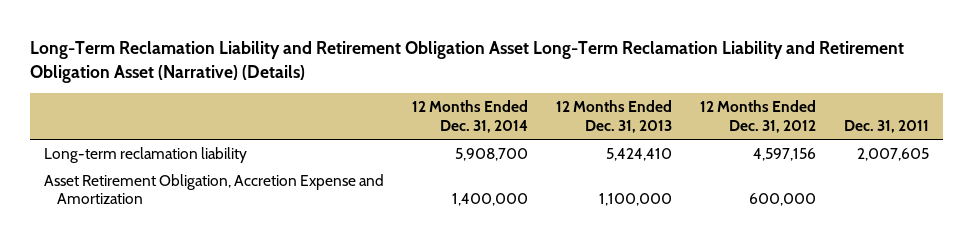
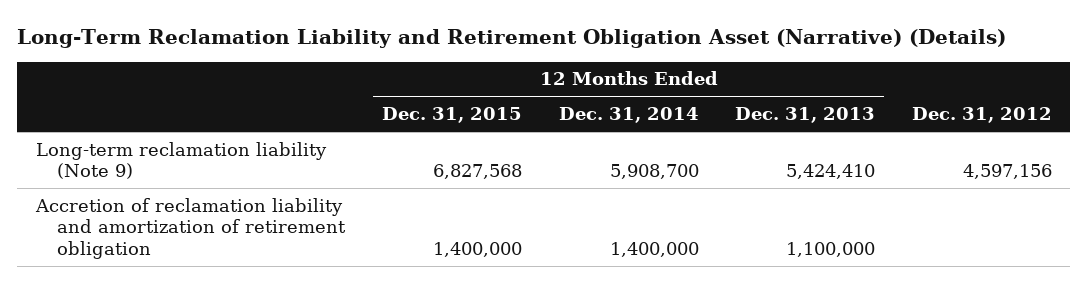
[30,41,905,83] Long-Term Reclamation Liability and Retirement Obligation Asset Long-Term Reclamation Liability and Retirement Obligation Asset (Narrative) (Details) -> [17,29,1007,49] Long-Term Reclamation Liability and Retirement Obligation Asset (Narrative) (Details)
[699,100,816,133] 12 Months Ended Dec. 31, 2012 -> none
[843,119,929,133] Dec. 31, 2011 -> none
none -> [381,107,522,124] Dec. 31, 2015
none -> [911,107,1052,124] Dec. 31, 2012
[44,147,248,164] Long-term reclamation liability -> [35,141,327,180] Long-term reclamation liability (Note 9)
[44,174,385,205] Asset Retirement Obligation, Accretion Expense and Amortization -> [34,197,347,259] Accretion of reclamation liability and amortization of retirement obligation

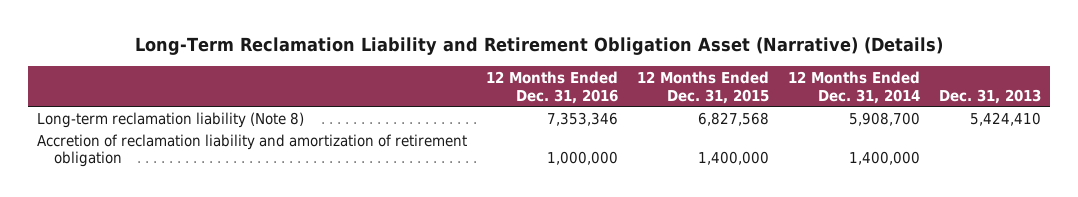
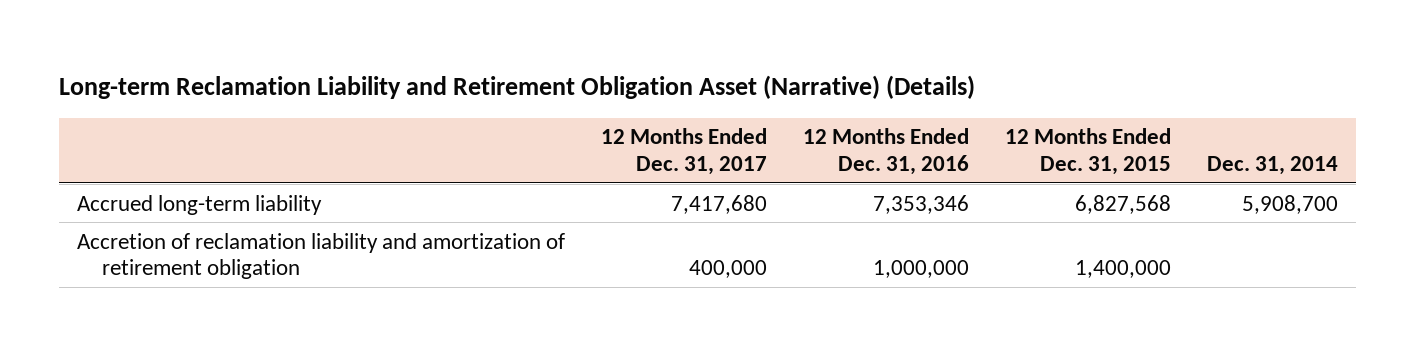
[135,37,944,56] Long-Term Reclamation Liability and Retirement Obligation Asset (Narrative) (Details) -> [59,74,976,99] Long-term Reclamation Liability and Retirement Obligation Asset (Narrative) (Details)
[788,71,921,104] 12 Months Ended Dec. 31, 2014 -> none
[938,88,1041,104] Dec. 31, 2013 -> none
none -> [601,128,768,175] 12 Months Ended Dec. 31, 2017
none -> [1206,155,1338,175] Dec. 31, 2014
[37,111,305,128] Long-term reclamation liability (Note 8) -> [77,194,323,215] Accrued long-term liability

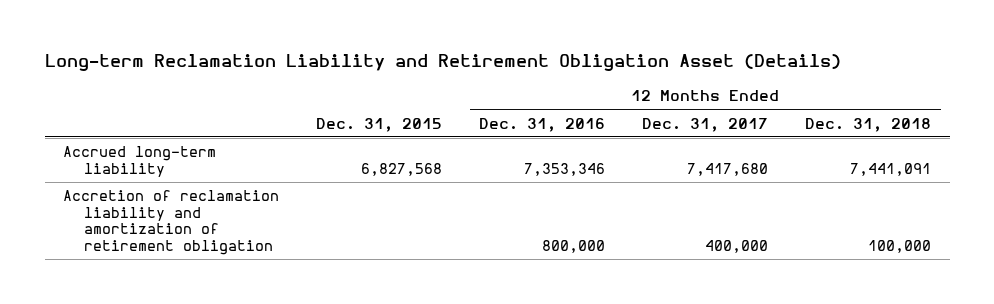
[59,74,976,99] Long-term Reclamation Liability and Retirement Obligation Asset (Narrative) (Details) -> [44,54,841,72] Long-term Reclamation Liability and Retirement Obligation Asset (Details)
[1004,128,1171,175] 12 Months Ended Dec. 31, 2015 -> none
[1206,155,1338,175] Dec. 31, 2014 -> none
none -> [316,117,443,132] Dec. 31, 2015
none -> [805,117,932,132] Dec. 31, 2018
[873,260,970,279] 1,000,000 -> [542,240,606,254] 800,000

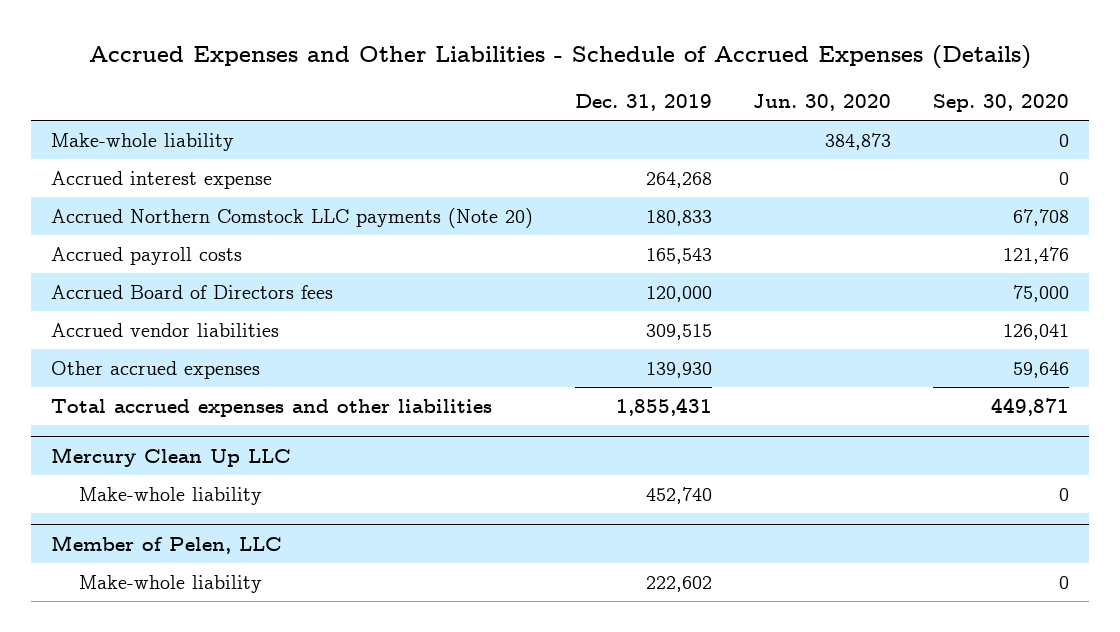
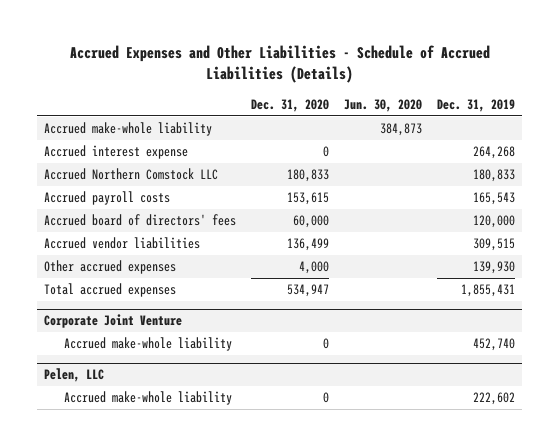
[88,44,1031,69] Accrued Expenses and Other Liabilities - Schedule of Accrued Expenses (Details) -> [69,45,490,84] Accrued Expenses and Other Liabilities - Schedule of Accrued Liabilities (Details)
[932,93,1069,112] Sep. 30, 2020 -> none
none -> [251,98,330,112] Dec. 31, 2020
[51,133,235,152] Make-whole liability -> [44,122,213,137] Accrued make-whole liability
[51,208,534,229] Accrued Northern Comstock LLC payments (Note 20) -> [44,168,219,181] Accrued Northern Comstock LLC
[51,285,334,300] Accrued Board of Directors fees -> [44,214,237,227] Accrued board of directors' fees
[51,399,493,418] Total accrued expenses and other liabilities -> [44,283,177,298] Total accrued expenses
[51,446,292,467] Mercury Clean Up LLC -> [44,314,183,329] Corporate Joint Venture
[78,487,262,506] Make-whole liability -> [64,337,233,352] Accrued make-whole liability
[51,534,283,554] Member of Pelen, LLC -> [44,368,105,383] Pelen, LLC
[78,575,262,594] Make-whole liability -> [64,391,233,406] Accrued make-whole liability

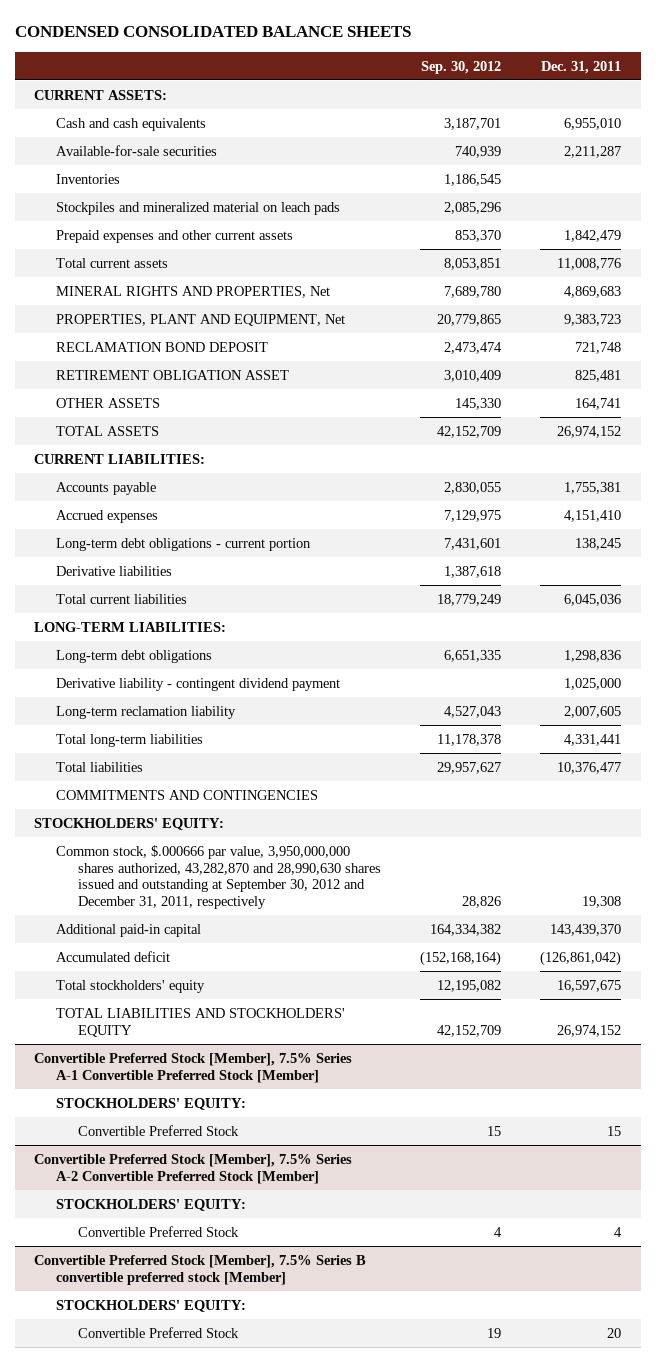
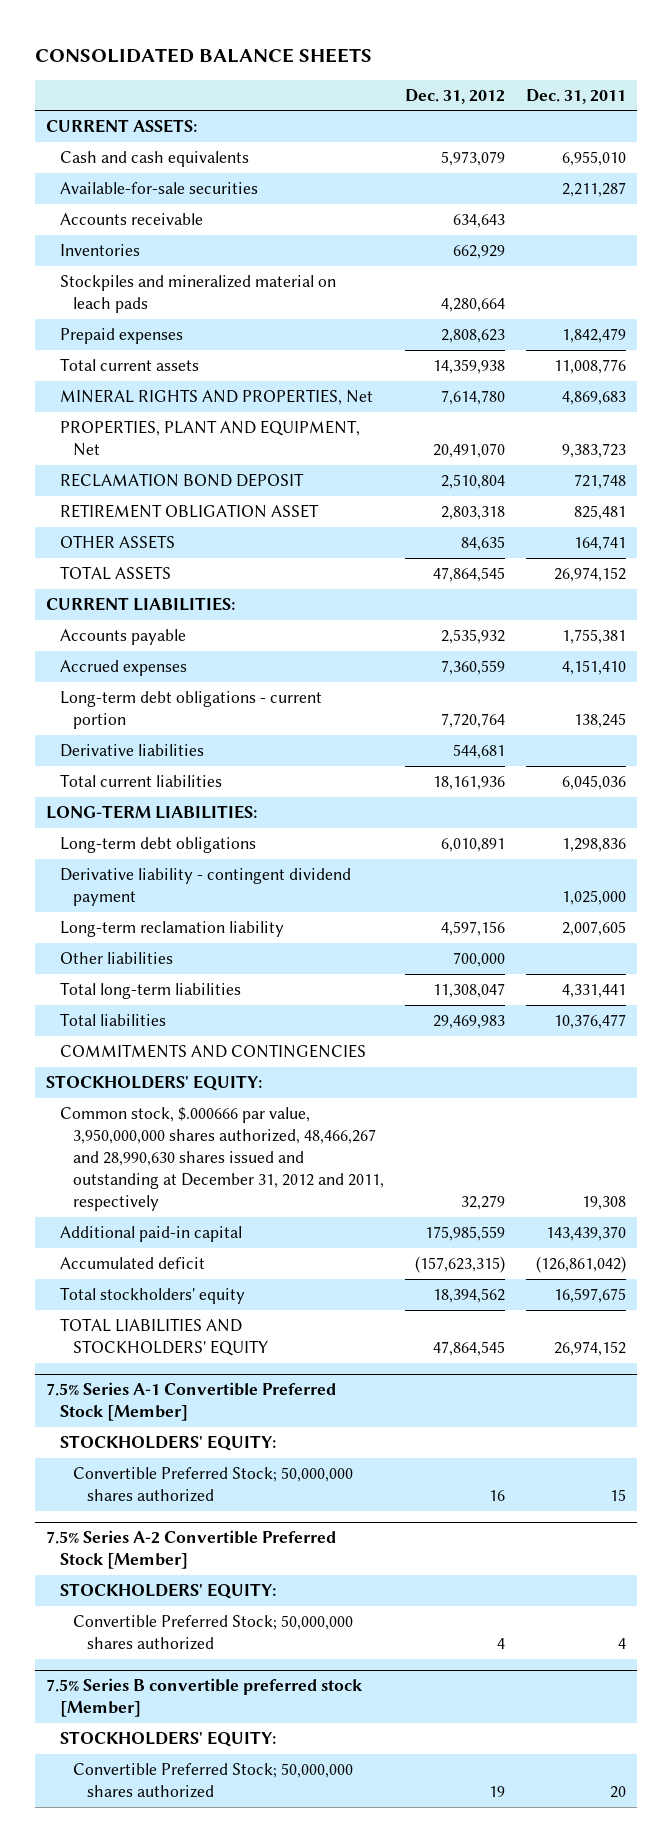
[14,26,411,38] CONDENSED CONSOLIDATED BALANCE SHEETS -> [35,48,373,64] CONSOLIDATED BALANCE SHEETS
[421,60,502,74] Sep. 30, 2012 -> none
none -> [405,88,506,104] Dec. 31, 2012
none -> [59,212,203,225] Accounts receivable
[56,229,294,243] Prepaid expenses and other current assets -> [59,327,183,344] Prepaid expenses
none -> [59,951,173,964] Other liabilities
[56,844,381,910] Common stock, $.000666 par value, 3,950,000,000 shares authorized, 43,282,870 and 28,990,630 shares issued and outstanding at September 30, 2012 and December 31, 2011, respectively -> [59,1106,385,1212] Common stock, $.000666 par value, 3,950,000,000 shares authorized, 48,466,267 and 28,990,630 shares issued and outstanding at December 31, 2012 and 2011, respectively
[34,1052,353,1083] Convertible Preferred Stock [Member], 7.5% Series A-1 Convertible Preferred Stock [Member] -> [46,1382,337,1422] 7.5% Series A-1 Convertible Preferred Stock [Member]
[77,1124,239,1136] Convertible Preferred Stock -> [73,1466,354,1503] Convertible Preferred Stock; 50,000,000 shares authorized
[34,1153,353,1184] Convertible Preferred Stock [Member], 7.5% Series A-2 Convertible Preferred Stock [Member] -> [46,1530,337,1570] 7.5% Series A-2 Convertible Preferred Stock [Member]
[77,1225,239,1237] Convertible Preferred Stock -> [73,1614,354,1651] Convertible Preferred Stock; 50,000,000 shares authorized
[34,1254,367,1285] Convertible Preferred Stock [Member], 7.5% Series B convertible preferred stock [Member] -> [46,1678,364,1718] 7.5% Series B convertible preferred stock [Member]
[77,1326,239,1338] Convertible Preferred Stock -> [73,1762,354,1799] Convertible Preferred Stock; 50,000,000 shares authorized

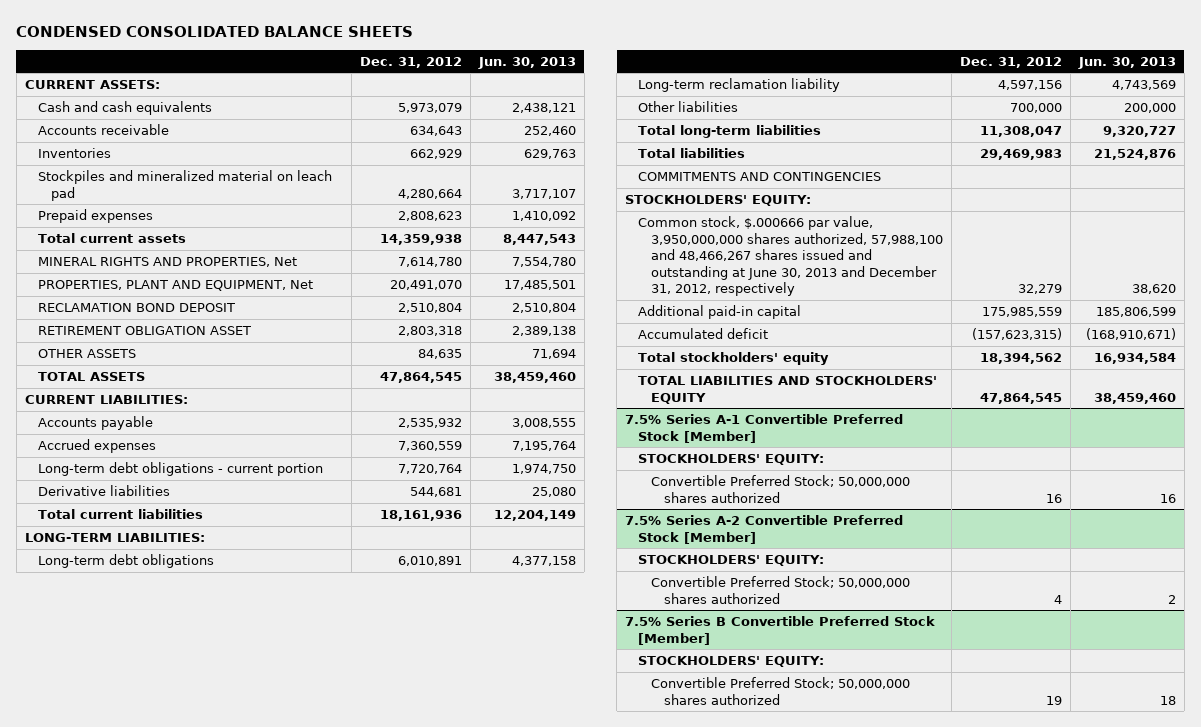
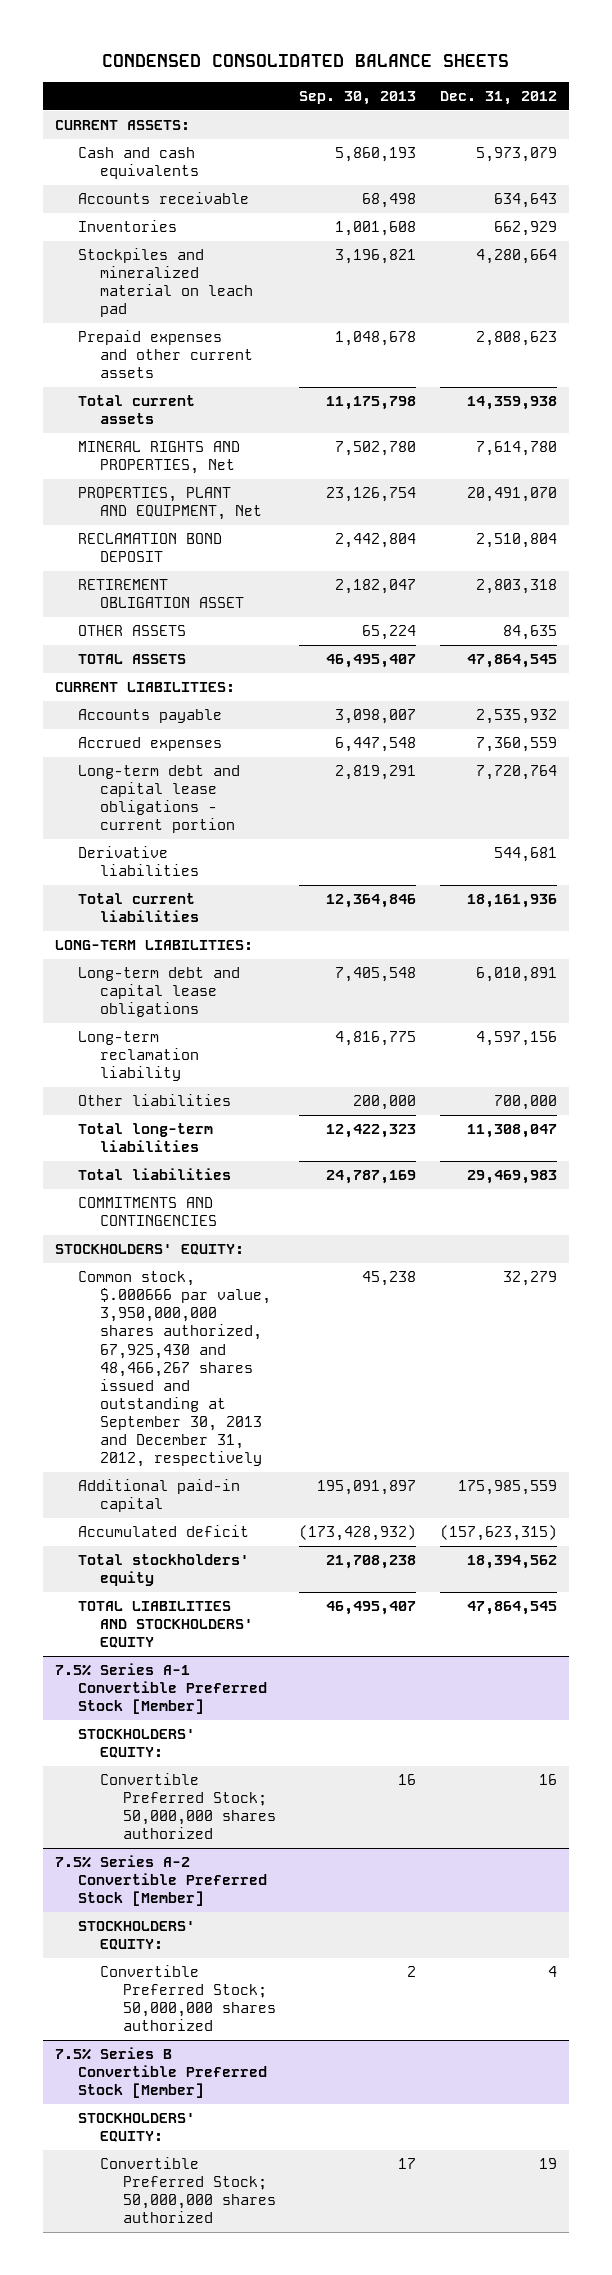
[477,56,576,69] Jun. 30, 2013 -> none
none -> [299,91,417,106] Sep. 30, 2013
[37,209,153,224] Prepaid expenses -> [77,330,254,379] Prepaid expenses and other current assets
[37,462,323,477] Long-term debt obligations - current portion -> [77,765,240,834] Long-term debt and capital lease obligations - current portion
[37,554,214,569] Long-term debt obligations -> [77,967,240,1018] Long-term debt and capital lease obligations
[638,216,944,297] Common stock, $.000666 par value, 3,950,000,000 shares authorized, 57,988,100 and 48,466,267 shares issued and outstanding at June 30, 2013 and December 31, 2012, respectively -> [77,1271,272,1468] Common stock, $.000666 par value, 3,950,000,000 shares authorized, 67,925,430 and 48,466,267 shares issued and outstanding at September 30, 2013 and December 31, 2012, respectively

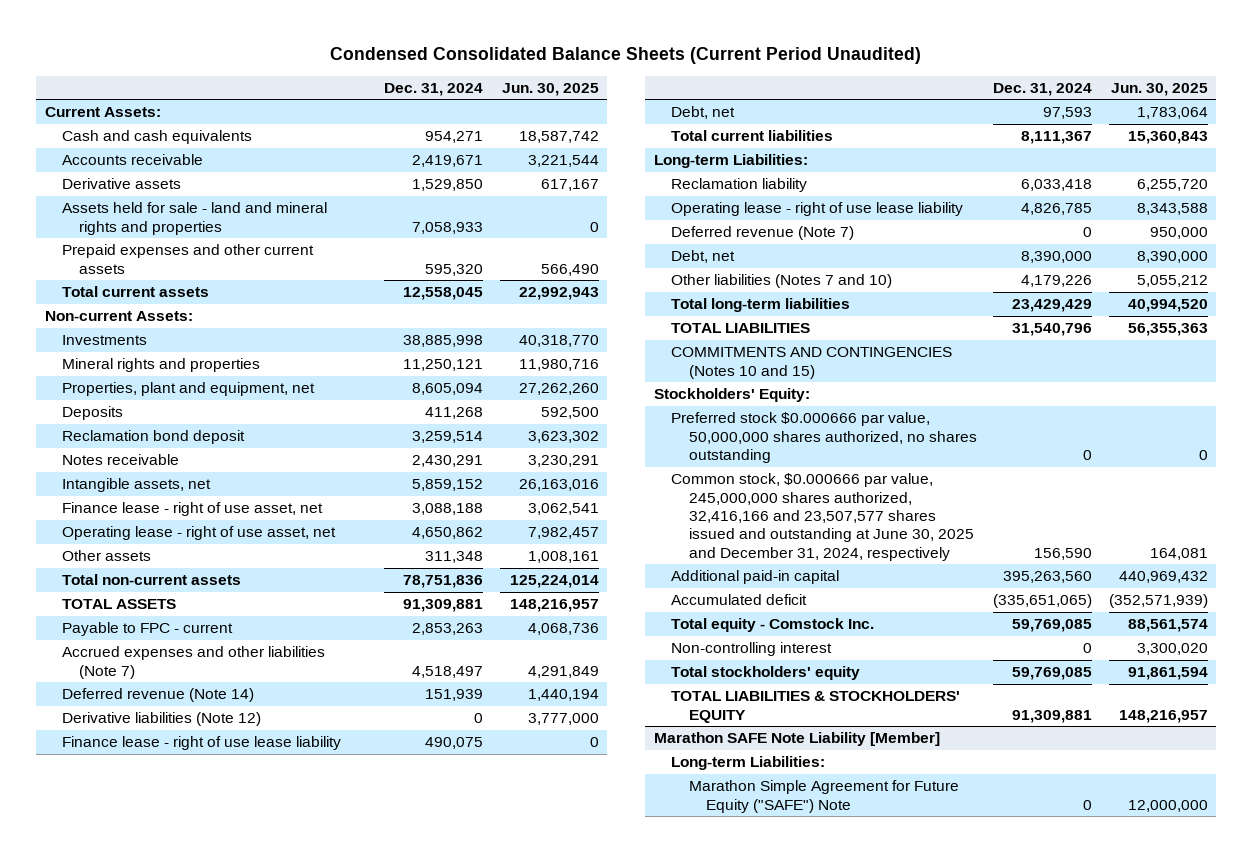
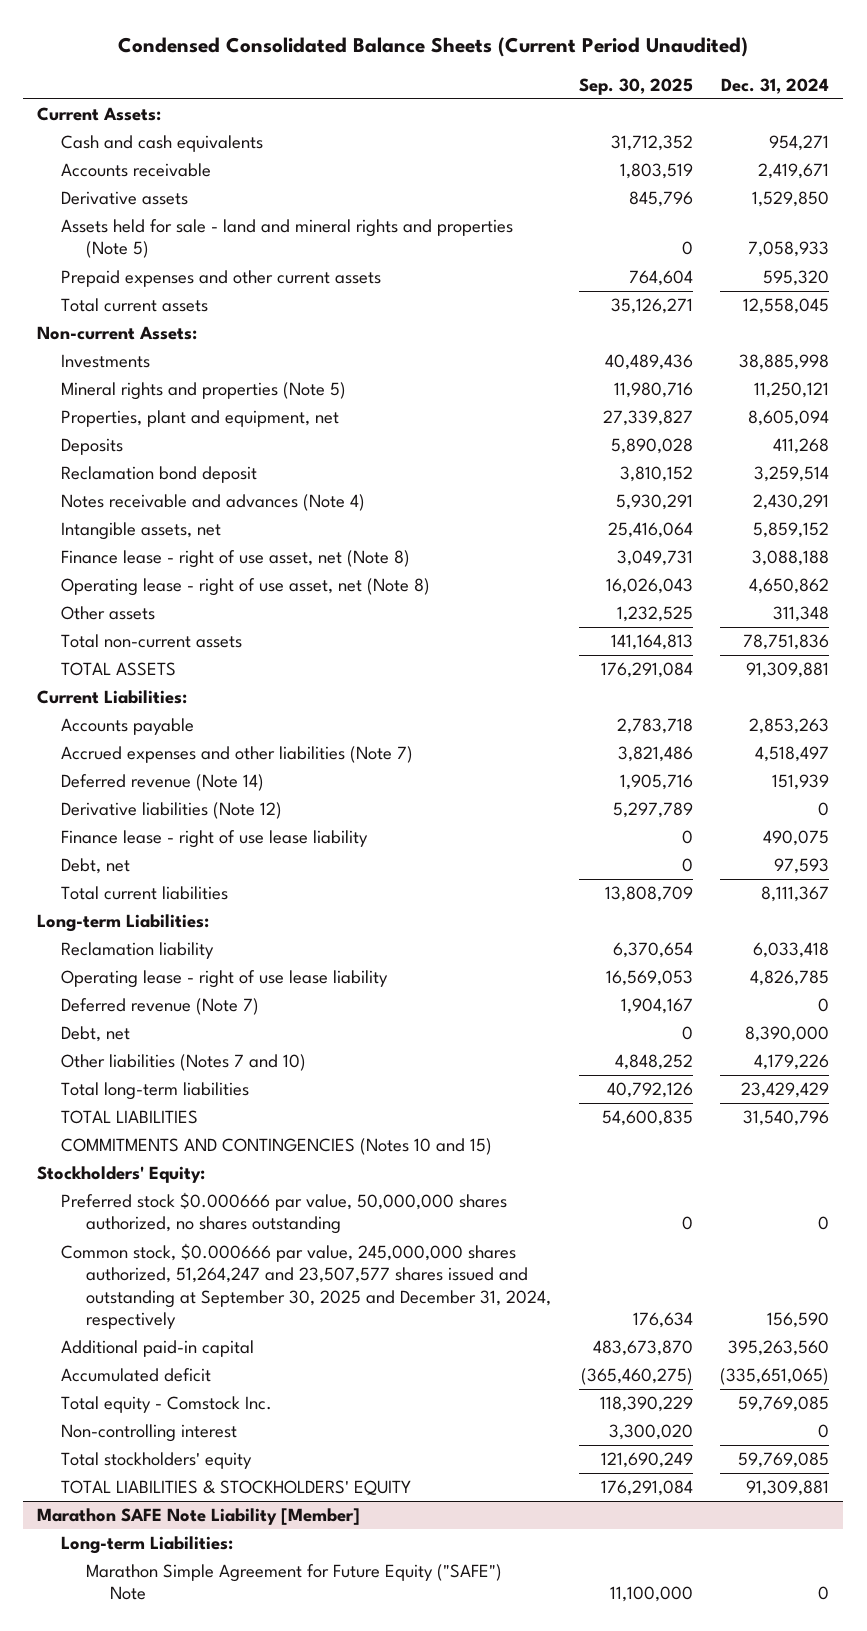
[501,82,599,96] Jun. 30, 2025 -> none
none -> [578,77,693,95] Sep. 30, 2025
[61,202,327,235] Assets held for sale - land and mineral rights and properties -> [61,219,514,259] Assets held for sale - land and mineral rights and properties (Note 5)
[61,358,260,373] Mineral rights and properties -> [61,382,347,401] Mineral rights and properties (Note 5)
[61,454,179,466] Notes receivable -> [61,494,366,512] Notes receivable and advances (Note 4)
[61,502,323,517] Finance lease - right of use asset, net -> [61,550,411,569] Finance lease - right of use asset, net (Note 8)
[61,526,336,541] Operating lease - right of use asset, net -> [61,578,431,597] Operating lease - right of use asset, net (Note 8)
none -> [37,690,188,705] Current Liabilities:
[61,622,233,637] Payable to FPC - current -> [61,718,195,736] Accounts payable
[671,473,974,561] Common stock, $0.000666 par value, 245,000,000 shares authorized, 32,416,166 and 23,507,577 shares issued and outstanding at June 30, 2025 and December 31, 2024, respectively -> [61,1243,551,1329] Common stock, $0.000666 par value, 245,000,000 shares authorized, 51,264,247 and 23,507,577 shares issued and outstanding at September 30, 2025 and December 31, 2024, respectively

